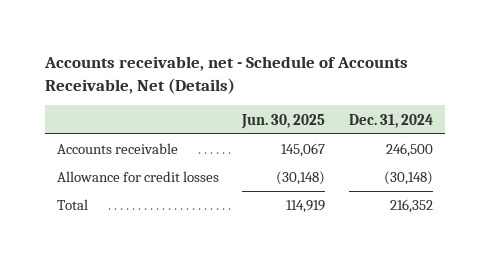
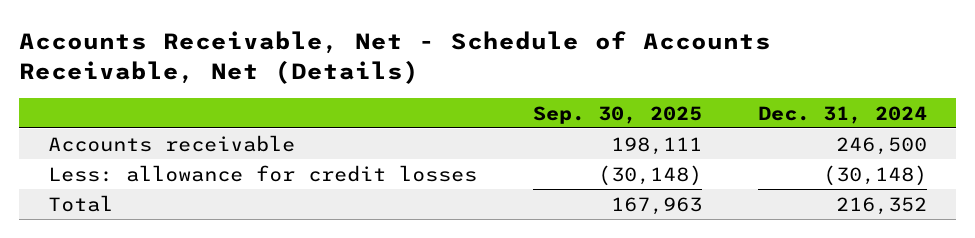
[44,55,409,94] Accounts receivable, net - Schedule of Accounts Receivable, Net (Details) -> [19,31,772,84] Accounts Receivable, Net - Schedule of Accounts Receivable, Net (Details)
[241,113,326,129] Jun. 30, 2025 -> none
none -> [533,105,703,124] Sep. 30, 2025
[56,171,219,183] Allowance for credit losses -> [47,164,477,182] Less: allowance for credit losses

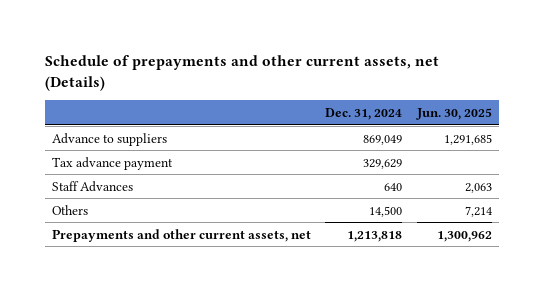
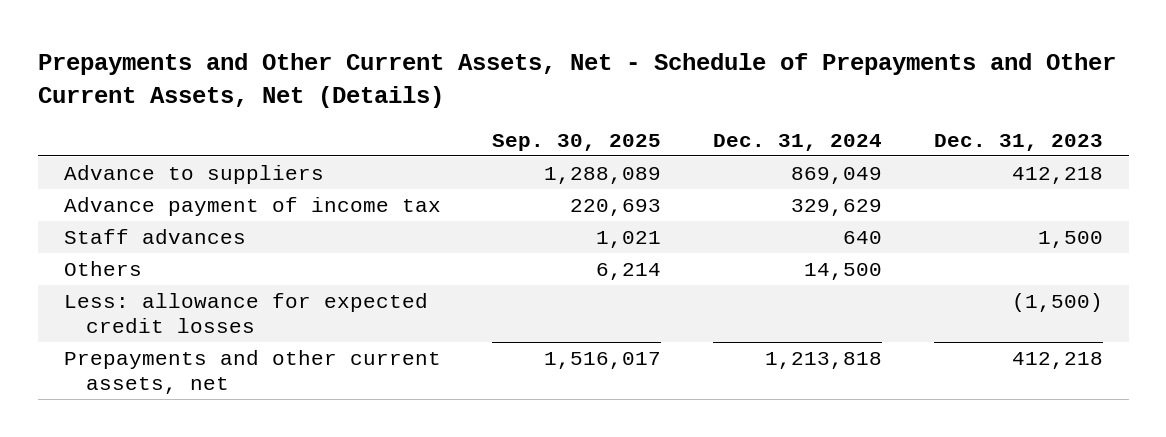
[44,54,439,91] Schedule of prepayments and other current assets, net (Details) -> [37,53,1116,108] Prepayments and Other Current Assets, Net - Schedule of Prepayments and Other Current Assets, Net (Details)
[415,108,492,121] Jun. 30, 2025 -> none
none -> [492,133,662,151] Sep. 30, 2025
none -> [933,133,1103,151] Dec. 31, 2023
[51,156,173,170] Tax advance payment -> [63,196,441,216] Advance payment of income tax
[51,180,133,192] Staff Advances -> [63,228,246,244] Staff advances
none -> [63,292,428,334] Less: allowance for expected credit losses

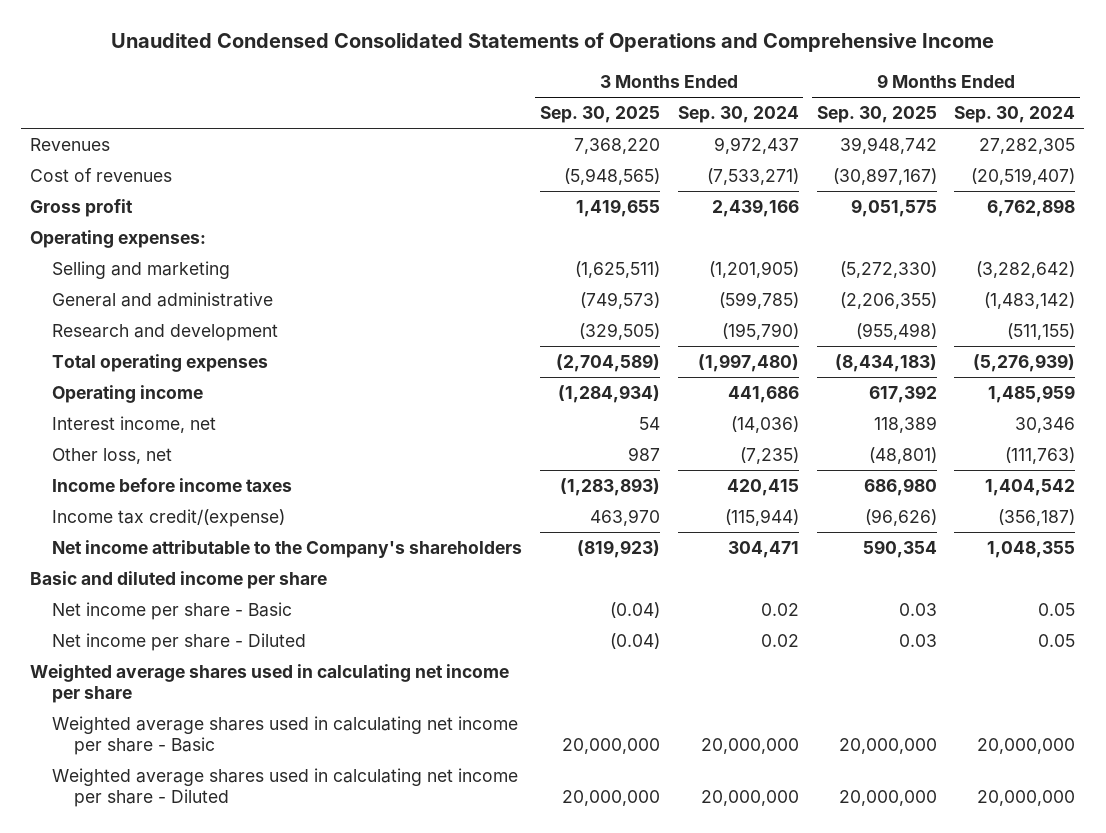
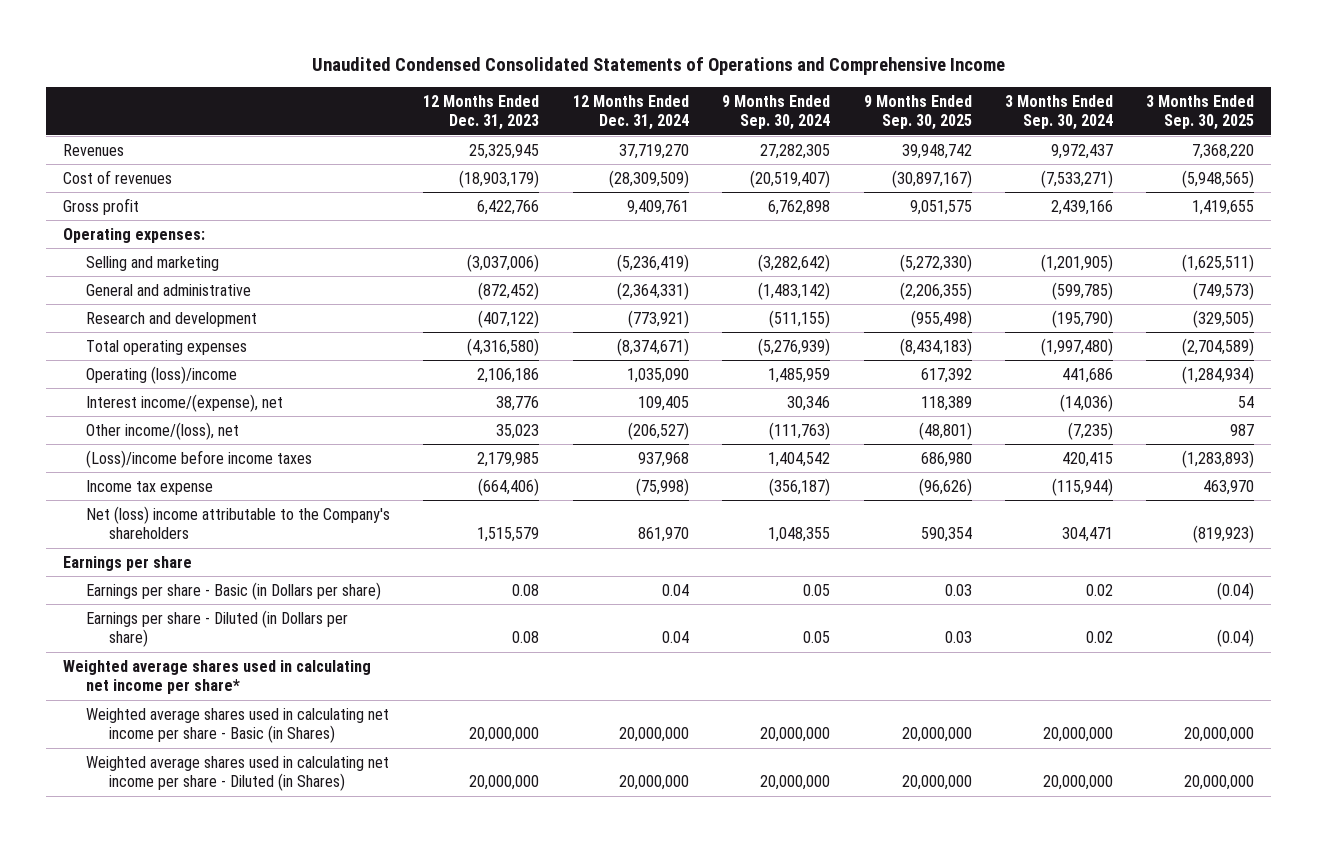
none -> [423,94,540,131] 12 Months Ended Dec. 31, 2023
none -> [572,94,689,131] 12 Months Ended Dec. 31, 2024
[51,385,203,404] Operating income -> [86,365,238,384] Operating (loss)/income
[51,416,216,434] Interest income, net -> [86,393,284,412] Interest income/(expense), net
[51,448,172,465] Other loss, net -> [86,421,240,440] Other income/(loss), net
[51,478,292,493] Income before income taxes -> [86,449,313,468] (Loss)/income before income taxes
[51,509,285,528] Income tax credit/(expense) -> [86,479,214,495] Income tax expense
[51,540,522,559] Net income attributable to the Company's shareholders -> [86,505,391,540] Net (loss) income attributable to the Company's shareholders
[30,571,328,590] Basic and diluted income per share -> [62,555,192,571] Earnings per share
[51,602,292,621] Net income per share - Basic -> [86,581,382,600] Earnings per share - Basic (in Dollars per share)
[51,633,306,652] Net income per share - Diluted -> [86,609,349,648] Earnings per share - Diluted (in Dollars per share)
[30,664,510,704] Weighted average shares used in calculating net income per share -> [62,659,371,695] Weighted average shares used in calculating net income per share*
[51,716,518,756] Weighted average shares used in calculating net income per share - Basic -> [86,707,390,744] Weighted average shares used in calculating net income per share - Basic (in Shares)
[51,768,518,808] Weighted average shares used in calculating net income per share - Diluted -> [86,755,390,792] Weighted average shares used in calculating net income per share - Diluted (in Shares)

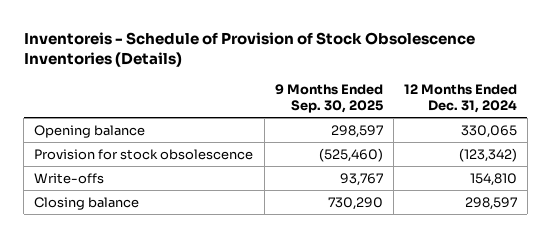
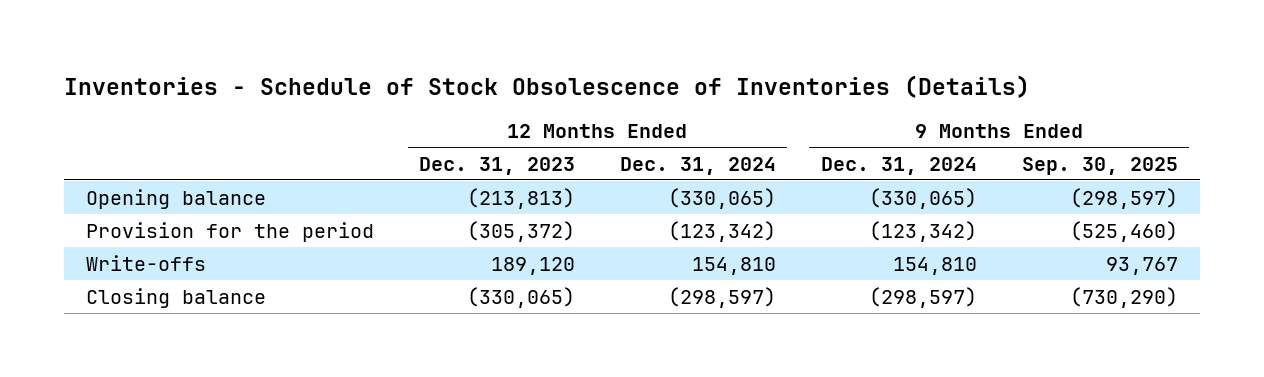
[23,31,475,67] Inventoreis - Schedule of Provision of Stock Obsolescence Inventories (Details) -> [63,74,1030,98] Inventories - Schedule of Stock Obsolescence of Inventories (Details)
none -> [419,156,576,175] Dec. 31, 2023
none -> [820,156,977,175] Dec. 31, 2024
[330,124,383,138] 298,597 -> [1069,187,1178,209] (298,597)
[460,124,517,138] 330,065 -> [667,187,776,209] (330,065)
[34,148,254,160] Provision for stock obsolescence -> [86,221,375,242] Provision for the period
[327,196,383,210] 730,290 -> [1069,286,1178,308] (730,290)
[464,196,517,210] 298,597 -> [667,286,776,308] (298,597)

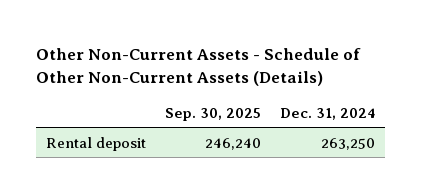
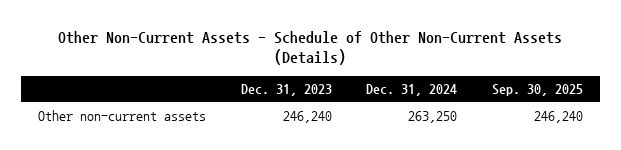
none -> [240,84,332,97] Dec. 31, 2023
[46,136,147,151] Rental deposit -> [38,110,207,122] Other non-current assets

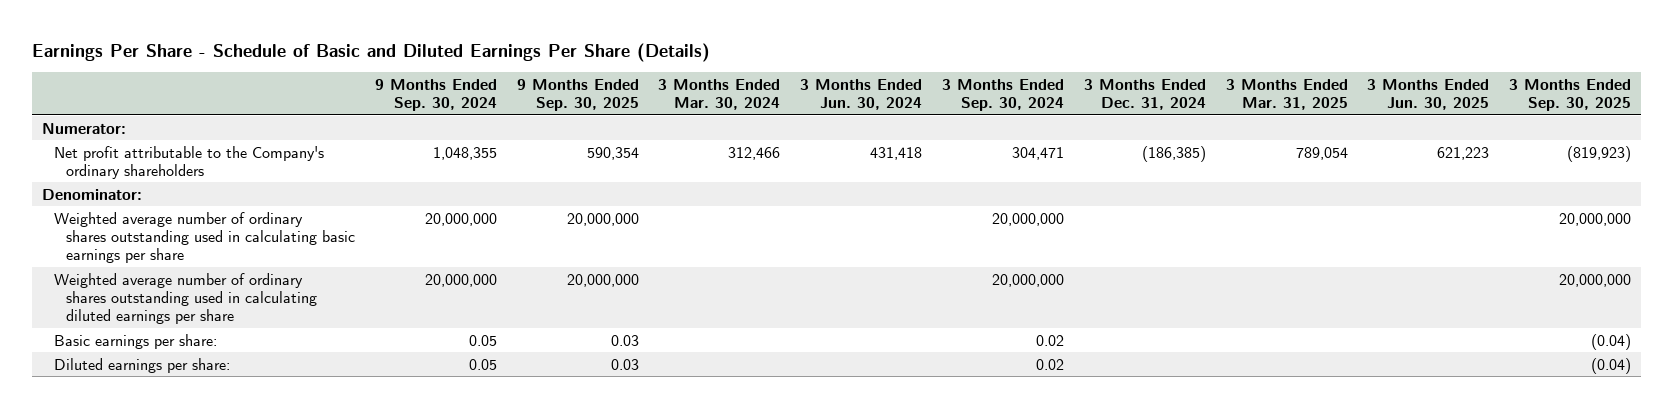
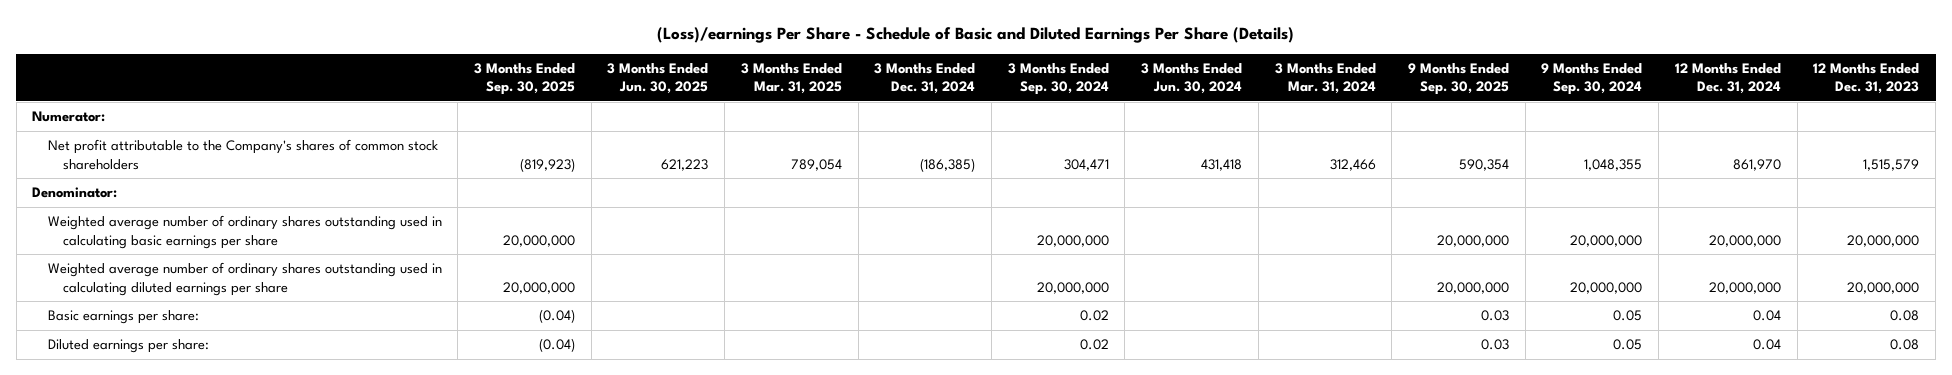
[32,42,711,62] Earnings Per Share - Schedule of Basic and Diluted Earnings Per Share (Details) -> [656,27,1294,44] (Loss)/earnings Per Share - Schedule of Basic and Diluted Earnings Per Share (Details)
[658,78,781,111] 3 Months Ended Mar. 30, 2024 -> none
none -> [1274,62,1376,95] 3 Months Ended Mar. 31, 2024
none -> [1674,62,1781,95] 12 Months Ended Dec. 31, 2024
none -> [1813,62,1920,95] 12 Months Ended Dec. 31, 2023
[54,145,325,179] Net profit attributable to the Company's ordinary shareholders -> [47,139,438,170] Net profit attributable to the Company's shares of common stock shareholders

